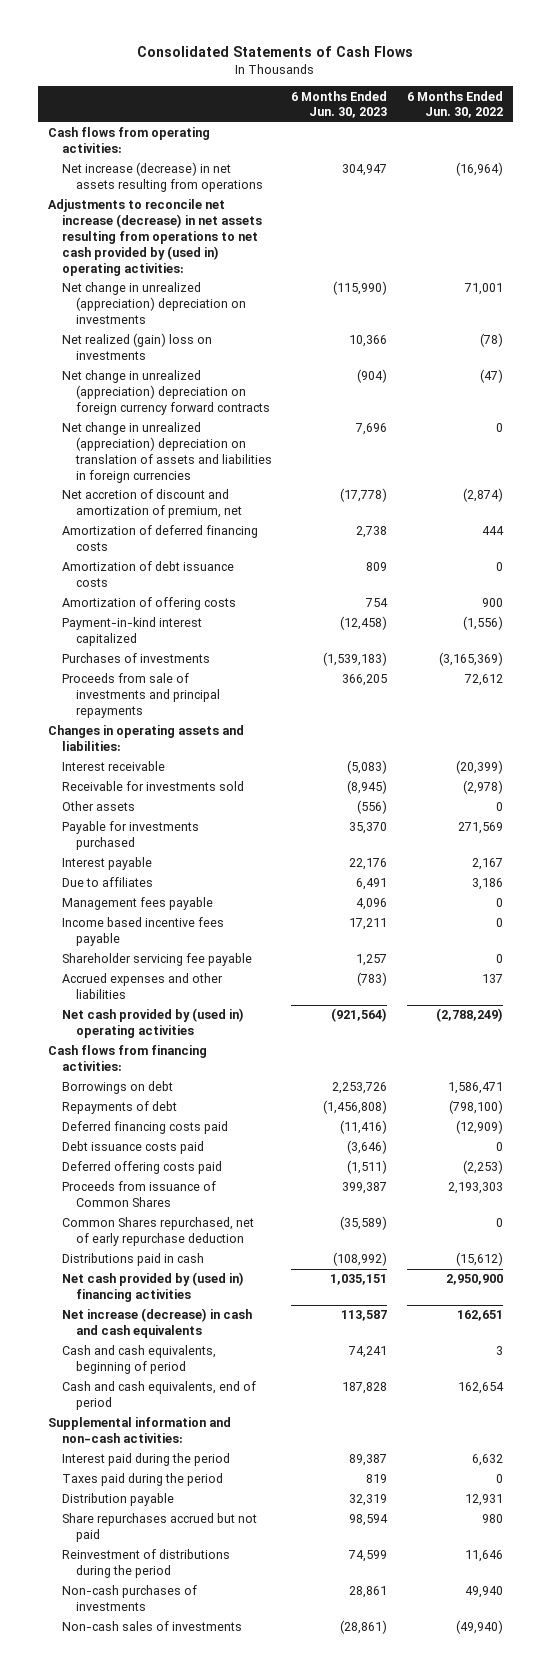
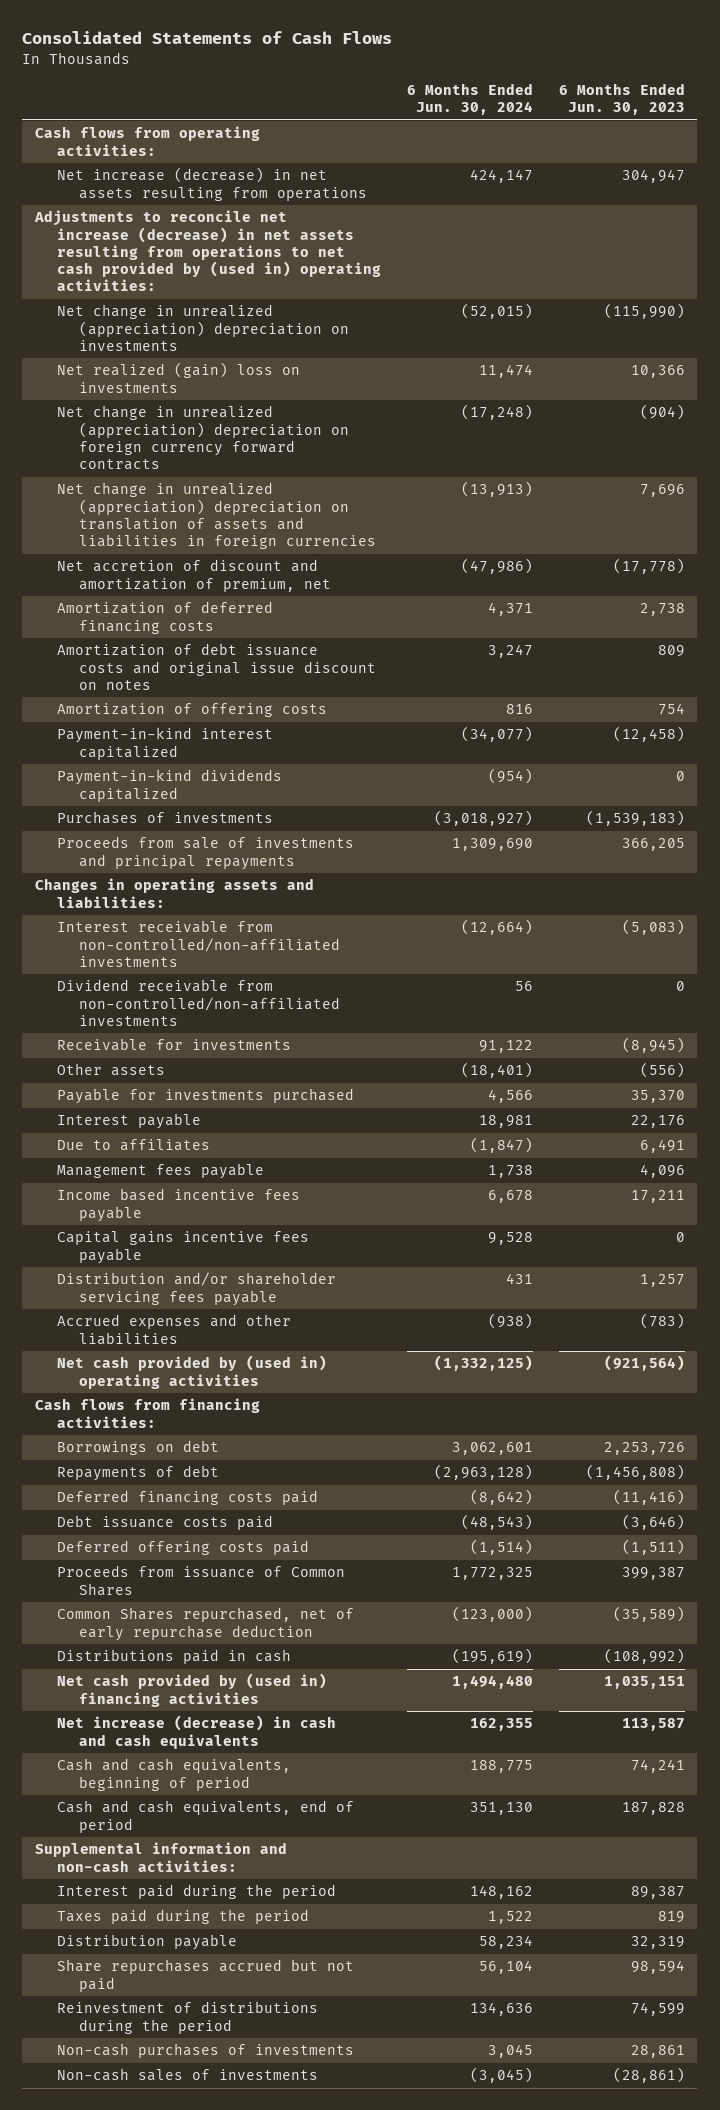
[406,90,503,119] 6 Months Ended Jun. 30, 2022 -> none
none -> [406,83,533,116] 6 Months Ended Jun. 30, 2024
[62,561,235,588] Amortization of debt issuance costs -> [57,643,376,690] Amortization of debt issuance costs and original issue discount on notes
none -> [57,769,283,802] Payment-in-kind dividends capitalized
[62,761,166,772] Interest receivable -> [57,920,340,967] Interest receivable from non-controlled/non-affiliated investments
none -> [57,979,340,1026] Dividend receivable from non-controlled/non-affiliated investments
[62,781,245,792] Receivable for investments sold -> [57,1038,292,1052] Receivable for investments
none -> [57,1231,310,1264] Capital gains incentive fees payable
[62,953,253,967] Shareholder servicing fee payable -> [57,1272,337,1306] Distribution and/or shareholder servicing fees payable

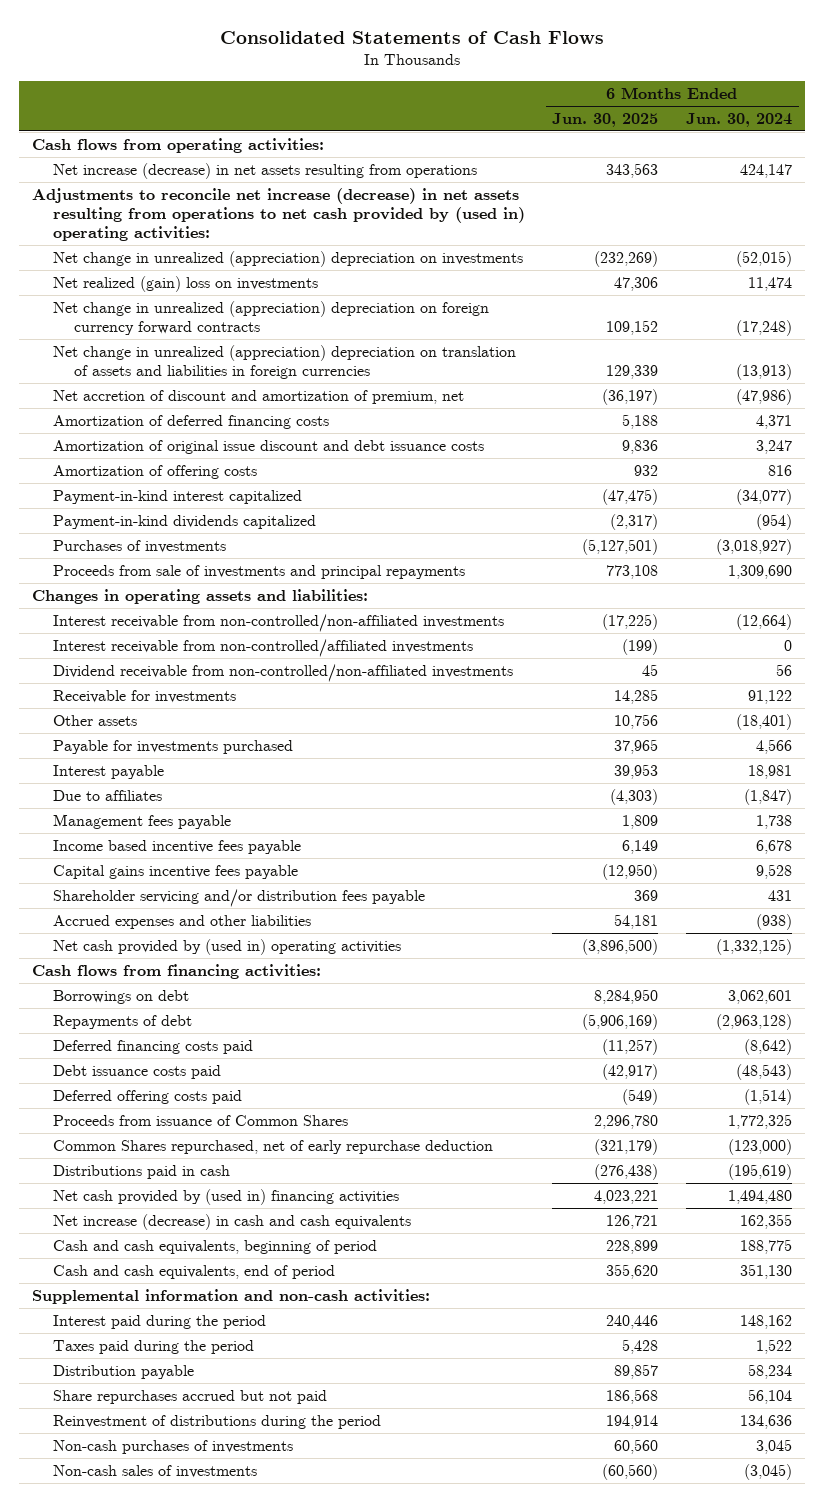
[558,83,685,116] 6 Months Ended Jun. 30, 2023 -> none
none -> [552,112,659,127] Jun. 30, 2025
[57,643,376,690] Amortization of debt issuance costs and original issue discount on notes -> [53,439,485,454] Amortization of original issue discount and debt issuance costs
none -> [53,638,474,657] Interest receivable from non-controlled/affiliated investments
[57,1272,337,1306] Distribution and/or shareholder servicing fees payable -> [53,888,426,907] Shareholder servicing and/or distribution fees payable

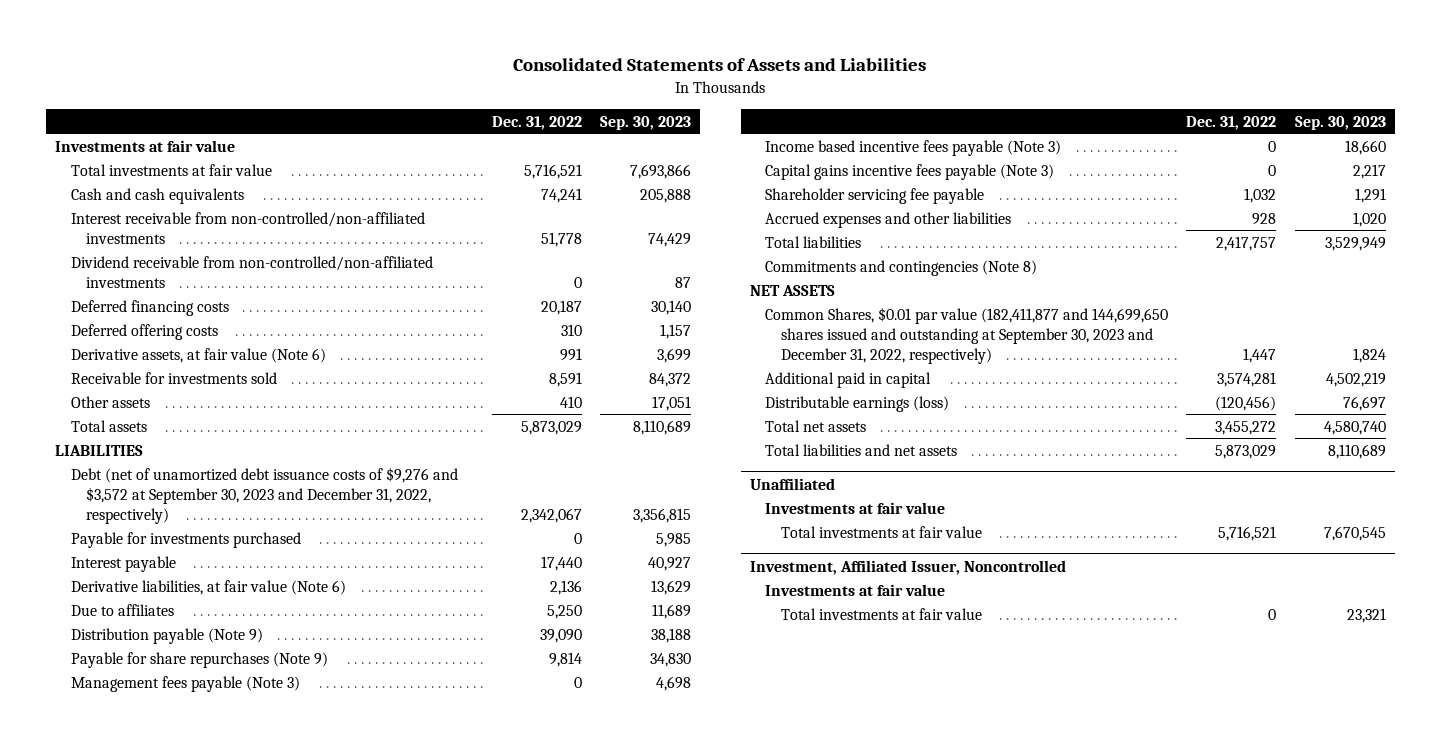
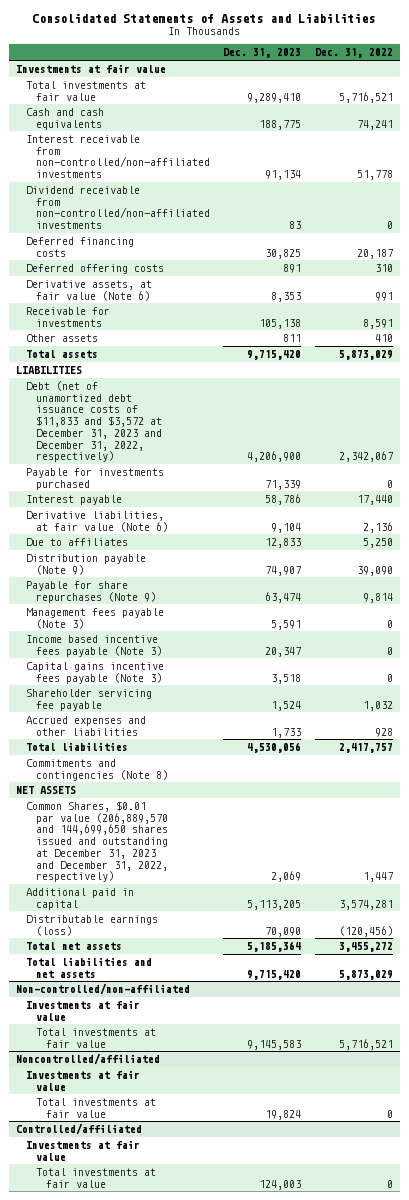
[600,115,692,130] Sep. 30, 2023 -> none
none -> [223,48,302,59] Dec. 31, 2023
[70,371,277,384] Receivable for investments sold -> [25,307,110,327] Receivable for investments
[70,466,458,524] Debt (net of unamortized debt issuance costs of $9,276 and $3,572 at September 30, 2023 and December 31, 2022, respectively) -> [25,381,162,463] Debt (net of unamortized debt issuance costs of $11,833 and $3,572 at December 31, 2023 and December 31, 2022, respectively)
[765,306,1169,364] Common Shares, $0.01 par value (182,411,877 and 144,699,650 shares issued and outstanding at September 30, 2023 and December 31, 2022, respectively) -> [25,801,168,883] Common Shares, $0.01 par value (206,889,570 and 144,699,650 shares issued and outstanding at December 31, 2023 and December 31, 2022, respectively)
[749,477,835,490] Unaffiliated -> [15,983,190,996] Non-controlled/non-affiliated
[749,559,1066,575] Investment, Affiliated Issuer, Noncontrolled -> [15,1053,160,1066] Noncontrolled/affiliated
none -> [15,1123,142,1136] Controlled/affiliated
none -> [25,1140,140,1161] Investments at fair value
none -> [35,1168,156,1188] Total investments at fair value

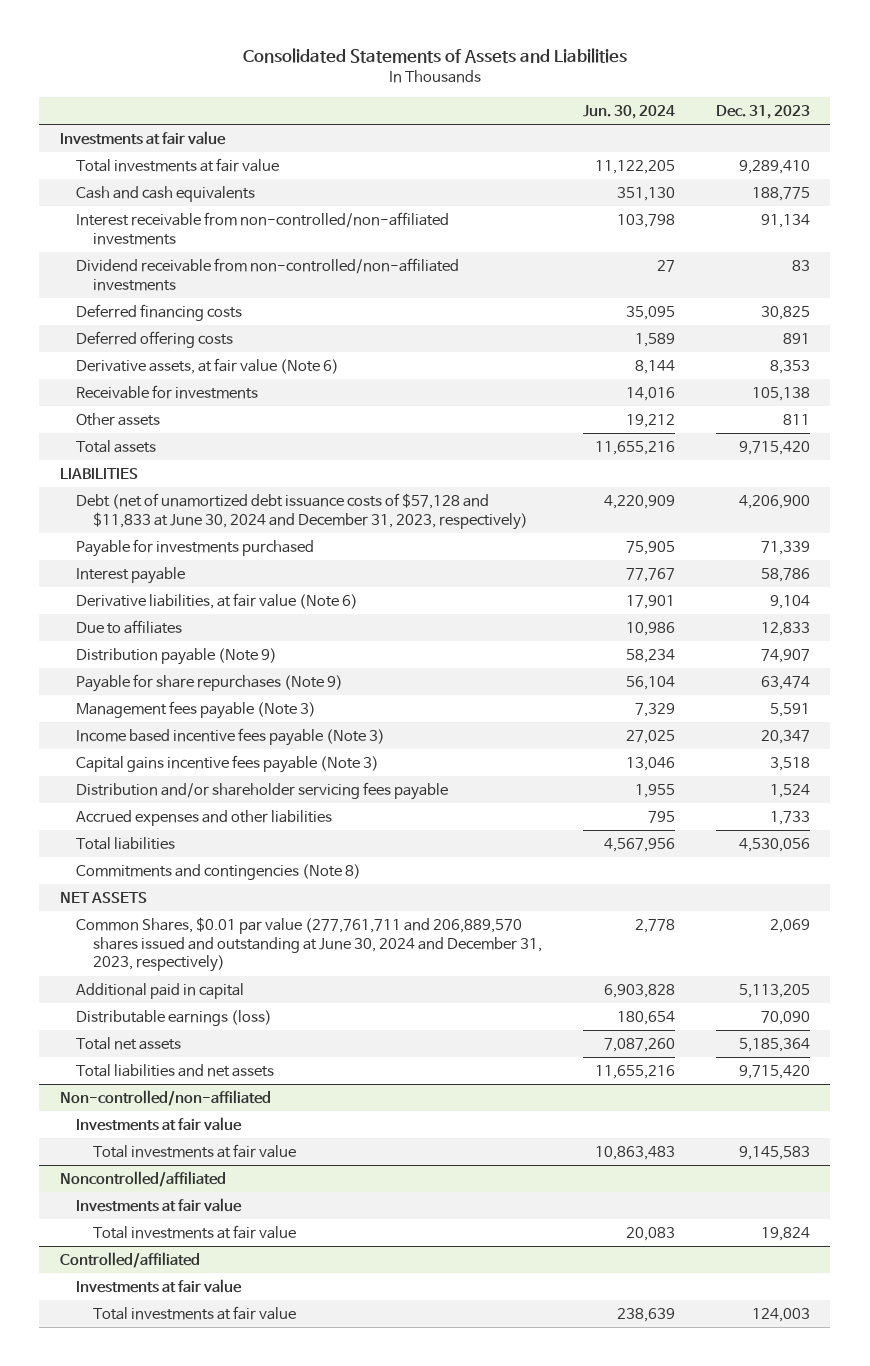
[314,48,393,59] Dec. 31, 2022 -> none
none -> [582,105,675,120] Jun. 30, 2024
[25,381,162,463] Debt (net of unamortized debt issuance costs of $11,833 and $3,572 at December 31, 2023 and December 31, 2022, respectively) -> [76,492,528,530] Debt (net of unamortized debt issuance costs of $57,128 and $11,833 at June 30, 2024 and December 31, 2023, respectively)
[25,689,152,711] Shareholder servicing fee payable -> [76,781,449,800] Distribution and/or shareholder servicing fees payable
[25,801,168,883] Common Shares, $0.01 par value (206,889,570 and 144,699,650 shares issued and outstanding at December 31, 2023 and December 31, 2022, respectively) -> [76,916,542,973] Common Shares, $0.01 par value (277,761,711 and 206,889,570 shares issued and outstanding at June 30, 2024 and December 31, 2023, respectively)

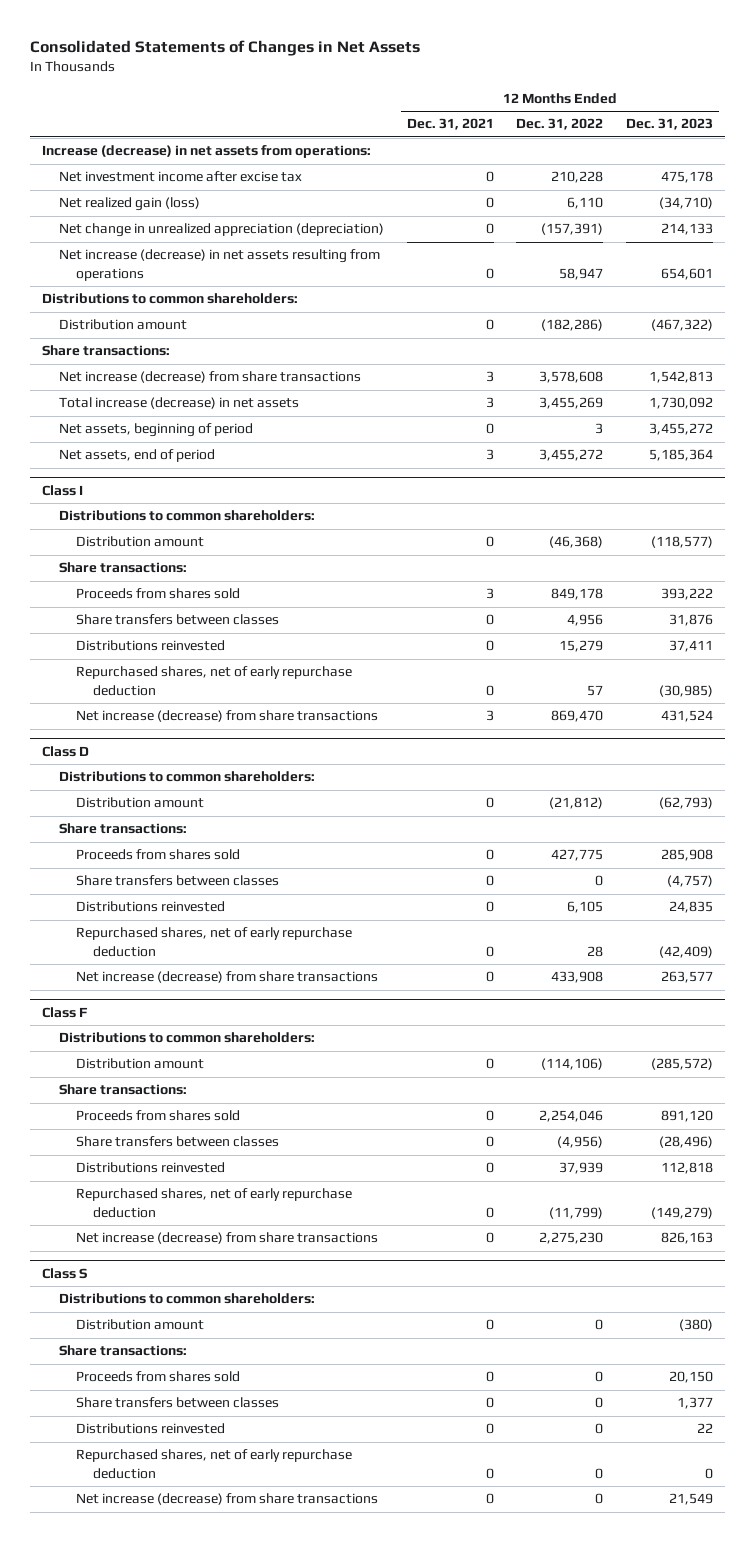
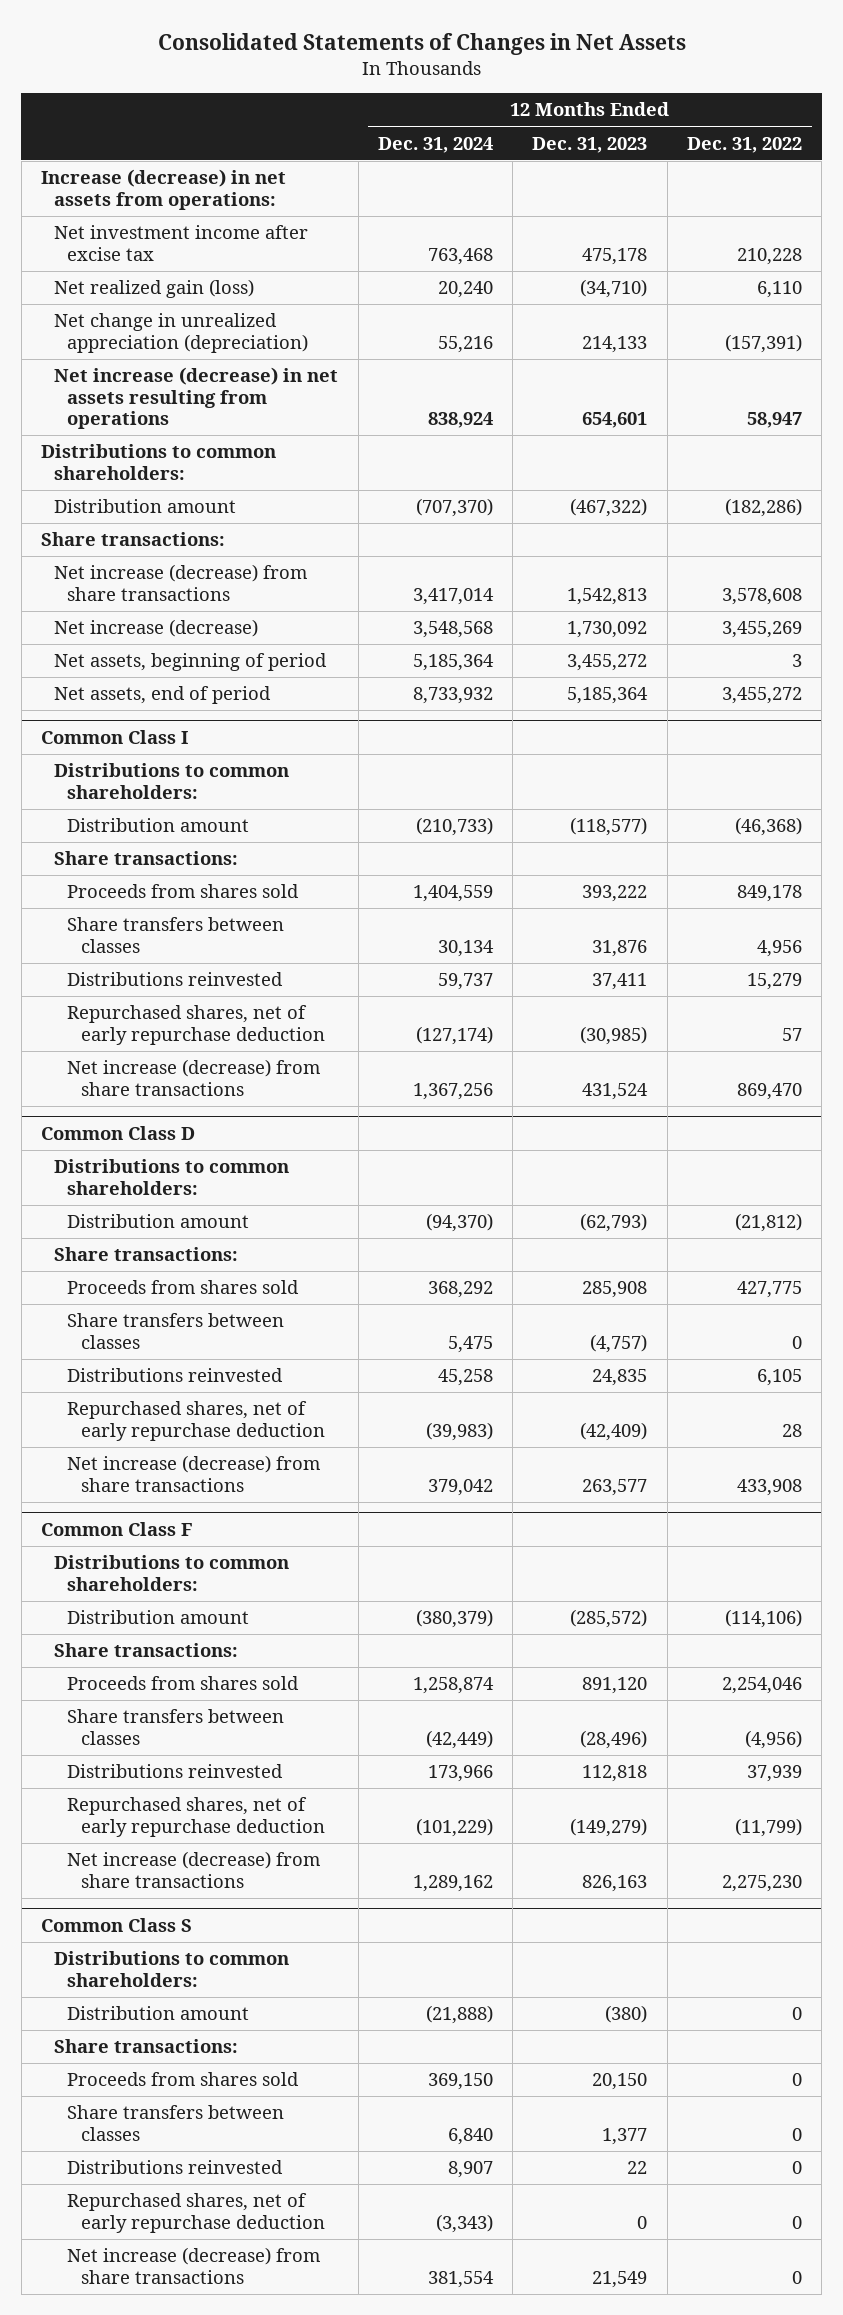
[406,118,494,131] Dec. 31, 2021 -> none
none -> [377,136,493,153] Dec. 31, 2024
[58,397,299,410] Total increase (decrease) in net assets -> [54,619,259,638] Net increase (decrease)
[41,484,83,496] Class I -> [41,729,189,744] Common Class I
[41,745,89,757] Class D -> [41,1125,196,1140] Common Class D
[41,1006,88,1018] Class F -> [41,1521,193,1536] Common Class F
[41,1267,87,1279] Class S -> [41,1917,193,1932] Common Class S

